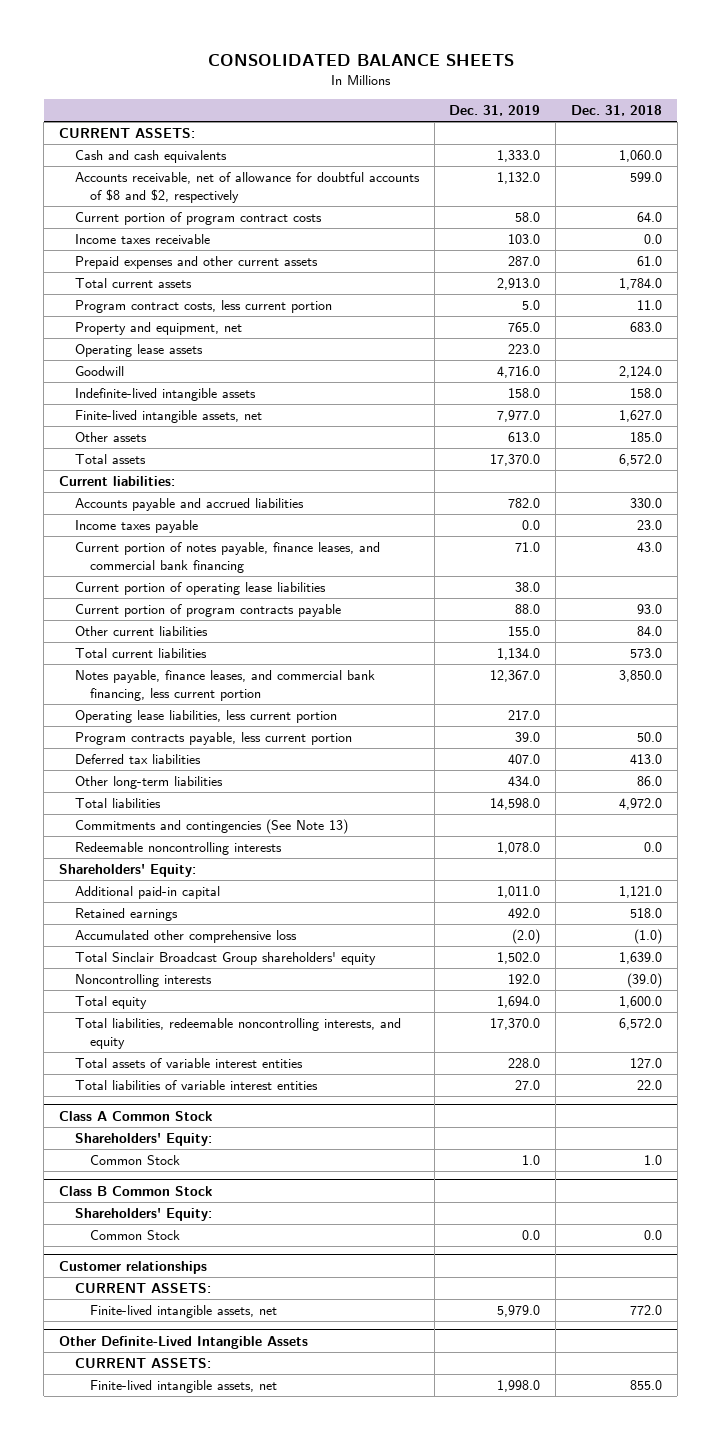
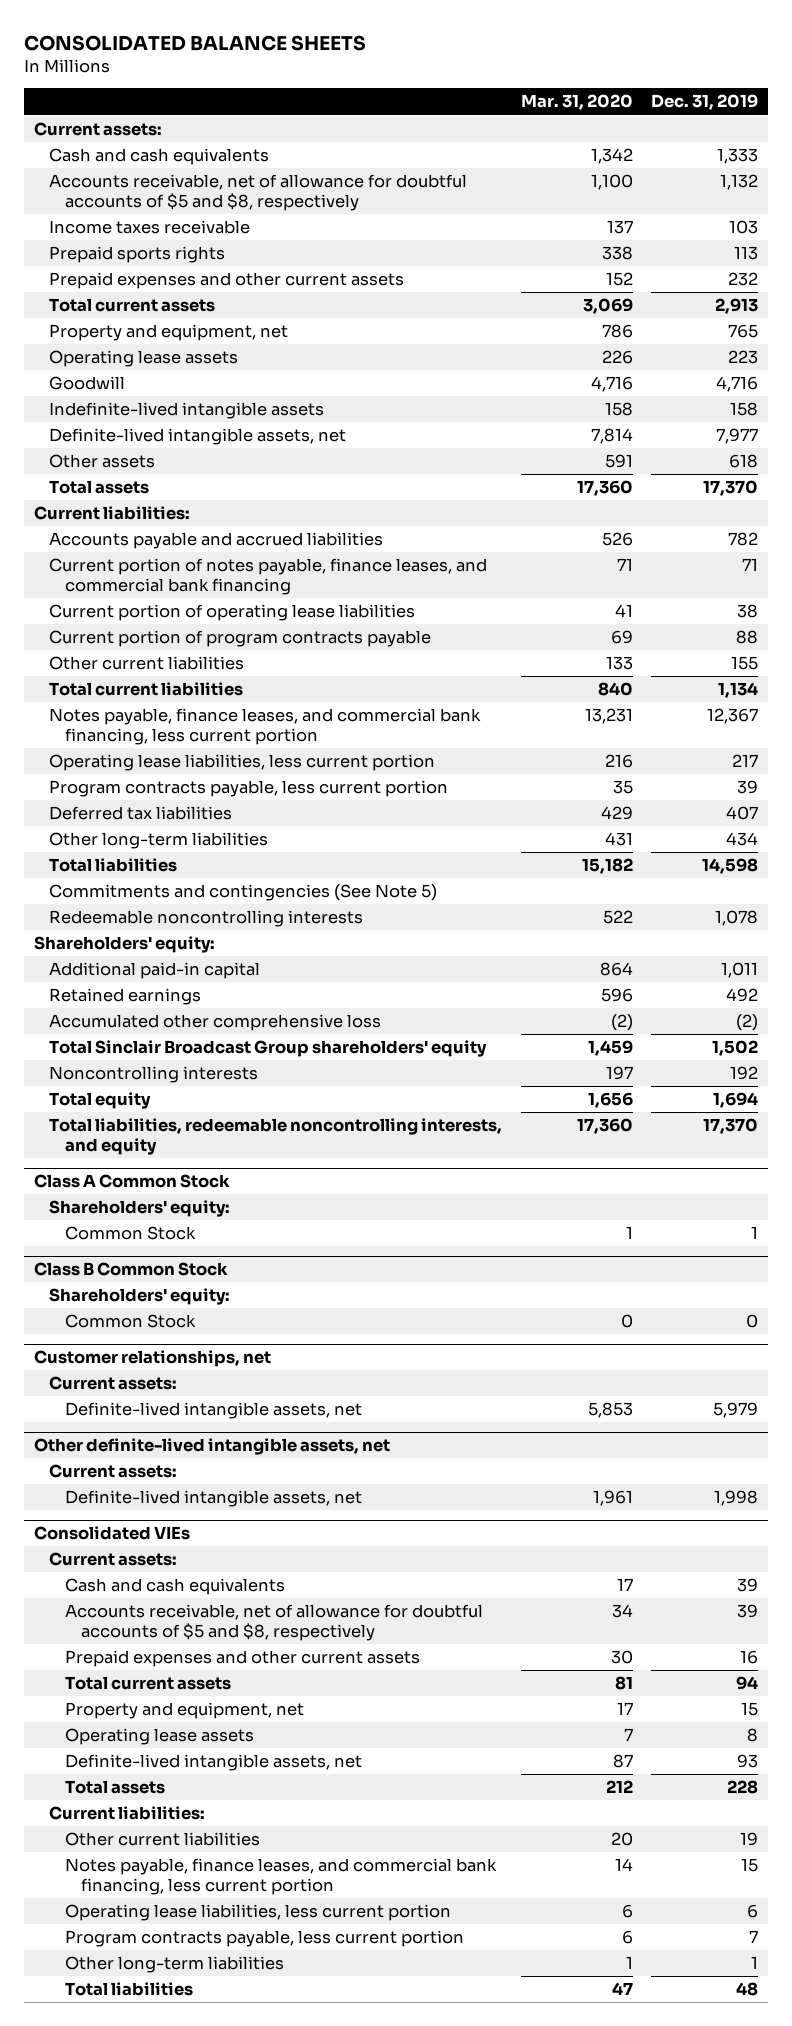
[571,105,663,117] Dec. 31, 2018 -> none
none -> [520,94,633,111] Mar. 31, 2020
[74,211,322,225] Current portion of program contract costs -> none
[74,299,332,313] Program contract costs, less current portion -> none
[58,127,195,138] CURRENT ASSETS: -> [33,122,162,137] Current assets:
[497,149,541,162] 1,333.0 -> [717,148,759,165] 1,333
[74,171,420,203] Accounts receivable, net of allowance for doubtful accounts of $8 and $2, respectively -> [49,174,468,212] Accounts receivable, net of allowance for doubtful accounts of $5 and $8, respectively
[497,171,541,184] 1,132.0 -> [720,174,759,191] 1,132
[508,233,541,244] 103.0 -> [729,220,759,235] 103
none -> [49,246,226,264] Prepaid sports rights
[508,255,541,266] 287.0 -> [728,272,759,287] 232
[497,277,541,290] 2,913.0 -> [715,298,759,315] 2,913
[508,321,541,332] 765.0 -> [728,324,759,339] 765
[508,343,541,354] 223.0 -> [728,350,759,365] 223
[497,365,541,378] 4,716.0 -> [716,376,759,393] 4,716
[508,387,541,398] 158.0 -> [730,402,759,417] 158
[74,409,262,423] Finite-lived intangible assets, net -> [49,428,347,446] Definite-lived intangible assets, net
[497,409,541,422] 7,977.0 -> [716,428,759,445] 7,977
[508,431,541,442] 613.0 -> [729,454,759,469] 618
[490,453,541,466] 17,370.0 -> [703,480,759,497] 17,370
[74,519,198,533] Income taxes payable -> none
[74,1057,303,1068] Total assets of variable interest entities -> none
[74,1079,318,1090] Total liabilities of variable interest entities -> none
[508,497,541,508] 782.0 -> [728,532,759,547] 782
[515,541,541,552] 71.0 -> [742,558,759,572] 71
[515,581,541,592] 38.0 -> [737,604,759,619] 38
[515,603,541,614] 88.0 -> [736,630,759,645] 88
[508,625,541,636] 155.0 -> [731,656,759,671] 155
[497,647,541,660] 1,134.0 -> [718,682,759,699] 1,134
[490,669,541,682] 12,367.0 -> [707,708,759,725] 12,367
[508,709,541,720] 217.0 -> [732,754,759,768] 217
[515,731,541,742] 39.0 -> [737,780,759,795] 39
[508,753,541,764] 407.0 -> [726,806,759,821] 407
[508,775,541,786] 434.0 -> [726,832,759,847] 434
[490,797,541,810] 14,598.0 -> [702,858,759,875] 14,598
[74,818,348,834] Commitments and contingencies (See Note 13) -> [49,884,438,902] Commitments and contingencies (See Note 5)
[497,841,541,854] 1,078.0 -> [715,910,759,927] 1,078
[58,863,196,877] Shareholders' Equity: -> [33,936,215,954] Shareholders' equity:
[497,885,541,898] 1,011.0 -> [721,962,759,979] 1,011
[508,907,541,918] 492.0 -> [726,988,759,1003] 492
[512,928,541,944] (2.0) -> [736,1014,759,1032] (2)
[497,951,541,964] 1,502.0 -> [712,1040,759,1057] 1,502
[508,973,541,984] 192.0 -> [730,1066,759,1081] 192
[497,995,541,1008] 1,694.0 -> [713,1092,759,1109] 1,694
[490,1017,541,1030] 17,370.0 -> [703,1118,759,1135] 17,370
[74,1132,212,1146] Shareholders' Equity: -> [49,1200,231,1218] Shareholders' equity:
[522,1154,541,1165] 1.0 -> [751,1226,759,1240] 1
[74,1207,212,1221] Shareholders' Equity: -> [49,1288,231,1306] Shareholders' equity:
[522,1229,541,1240] 0.0 -> [746,1314,759,1329] 0
[58,1260,207,1274] Customer relationships -> [33,1350,271,1368] Customer relationships, net
[74,1282,211,1293] CURRENT ASSETS: -> [49,1376,178,1391] Current assets:
[90,1304,278,1318] Finite-lived intangible assets, net -> [65,1402,363,1420] Definite-lived intangible assets, net
[497,1304,541,1317] 5,979.0 -> [713,1402,759,1419] 5,979
[58,1335,308,1349] Other Definite-Lived Intangible Assets -> [33,1438,390,1456] Other definite-lived intangible assets, net
[74,1357,211,1368] CURRENT ASSETS: -> [49,1464,178,1479] Current assets:
[90,1379,278,1393] Finite-lived intangible assets, net -> [65,1490,363,1508] Definite-lived intangible assets, net
[497,1379,541,1392] 1,998.0 -> [714,1490,759,1507] 1,998
none -> [33,1526,190,1541] Consolidated VIEs
none -> [49,1552,178,1567] Current assets:
none -> [65,1578,286,1596] Cash and cash equivalents
none -> [65,1604,484,1642] Accounts receivable, net of allowance for doubtful accounts of $5 and $8, respectively
none -> [65,1650,421,1668] Prepaid expenses and other current assets
none -> [65,1676,232,1691] Total current assets
none -> [65,1702,305,1720] Property and equipment, net
none -> [65,1728,255,1746] Operating lease assets
none -> [65,1754,363,1772] Definite-lived intangible assets, net
none -> [65,1780,166,1795] Total assets
none -> [49,1806,206,1821] Current liabilities:
none -> [65,1832,261,1847] Other current liabilities
none -> [65,1858,498,1896] Notes payable, finance leases, and commercial bank financing, less current portion
none -> [65,1904,452,1922] Operating lease liabilities, less current portion
none -> [65,1930,465,1948] Program contracts payable, less current portion
none -> [65,1956,285,1974] Other long-term liabilities
none -> [65,1982,194,1997] Total liabilities

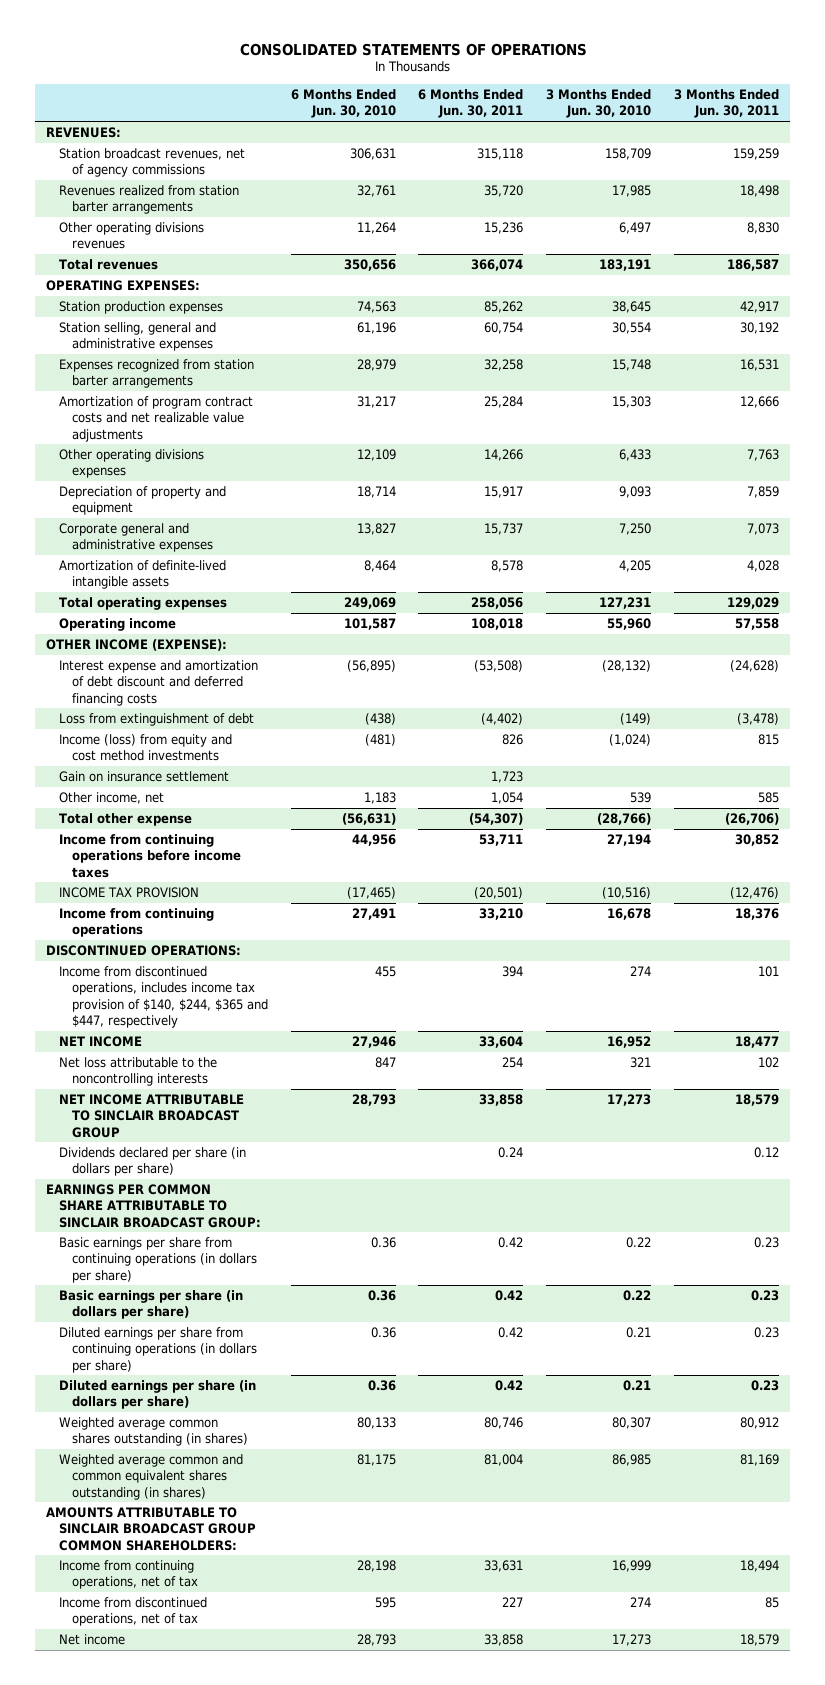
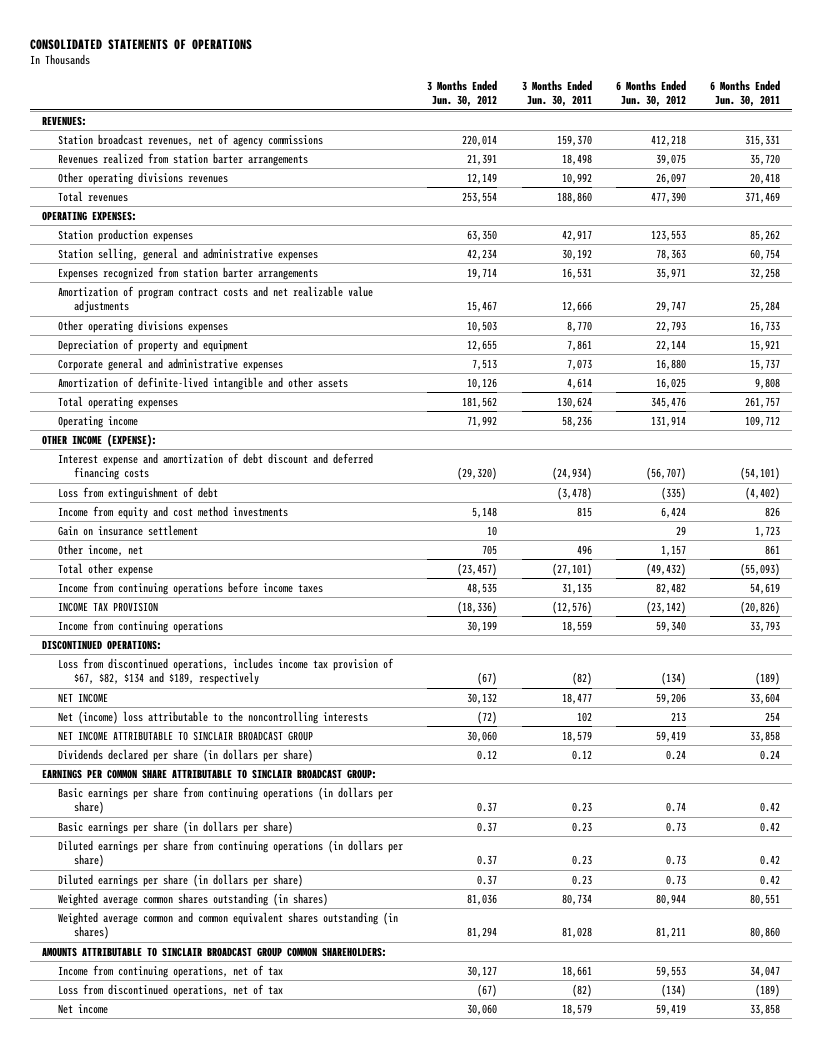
[290,89,396,119] 6 Months Ended Jun. 30, 2010 -> none
[546,89,652,119] 3 Months Ended Jun. 30, 2010 -> none
none -> [427,79,498,108] 3 Months Ended Jun. 30, 2012
none -> [615,79,686,108] 6 Months Ended Jun. 30, 2012
[477,148,524,161] 315,118 -> [744,134,780,146] 315,331
[732,148,779,161] 159,259 -> [556,134,592,146] 159,370
[484,222,524,235] 15,236 -> [749,172,780,184] 20,418
[746,222,779,235] 8,830 -> [561,172,592,184] 10,992
[471,259,524,272] 366,074 -> [744,191,780,203] 371,469
[726,259,779,272] 186,587 -> [556,191,592,203] 188,860
[484,449,524,462] 14,266 -> [749,320,780,332] 16,733
[746,449,779,462] 7,763 -> [566,320,592,332] 8,770
[484,486,524,499] 15,917 -> [749,339,780,351] 15,921
[746,486,779,499] 7,859 -> [566,339,592,351] 7,861
[59,560,227,590] Amortization of definite-lived intangible assets -> [58,376,349,390] Amortization of definite-lived intangible and other assets
[491,560,524,573] 8,578 -> [754,377,780,389] 9,808
[746,560,779,573] 4,028 -> [566,377,592,389] 4,614
[471,597,524,610] 258,056 -> [744,396,780,408] 261,757
[726,597,779,610] 129,029 -> [556,396,592,408] 130,624
[471,618,524,631] 108,018 -> [744,415,780,427] 109,712
[734,618,779,631] 57,558 -> [561,415,592,427] 58,236
[474,660,524,673] (53,508) -> [739,467,780,481] (54,101)
[729,660,779,673] (24,628) -> [551,467,592,481] (24,934)
[59,734,233,762] Income (loss) from equity and cost method investments -> [58,505,289,519] Income from equity and cost method investments
[491,792,524,805] 1,054 -> [764,544,780,555] 861
[757,792,779,804] 585 -> [576,544,592,555] 496
[469,813,524,826] (54,307) -> [739,562,780,576] (55,093)
[724,813,779,826] (26,706) -> [551,562,592,576] (27,101)
[479,834,524,847] 53,711 -> [749,582,780,594] 54,619
[734,834,779,847] 30,852 -> [561,582,592,594] 31,135
[474,887,524,900] (20,501) -> [739,600,780,614] (20,826)
[729,887,779,900] (12,476) -> [551,600,592,614] (12,576)
[479,908,524,921] 33,210 -> [749,620,780,632] 33,793
[734,908,779,921] 18,376 -> [561,620,592,632] 18,559
[59,966,269,1028] Income from discontinued operations, includes income tax provision of $140, $244, $365 and $447, respectively -> [58,657,395,686] Loss from discontinued operations, includes income tax provision of $67, $82, $134 and $189, respectively
[502,966,524,978] 394 -> [754,672,780,686] (189)
[757,966,779,978] 101 -> [571,672,592,686] (82)
[59,1057,218,1087] Net loss attributable to the noncontrolling interests -> [58,710,369,724] Net (income) loss attributable to the noncontrolling interests
[484,1417,524,1430] 80,746 -> [749,893,780,905] 80,551
[739,1417,779,1430] 80,912 -> [561,893,592,905] 80,734
[484,1454,524,1467] 81,004 -> [749,927,780,939] 80,860
[739,1454,779,1467] 81,169 -> [561,927,592,939] 81,028
[484,1560,524,1573] 33,631 -> [749,965,780,977] 34,047
[739,1560,779,1573] 18,494 -> [561,965,592,977] 18,661
[59,1597,208,1627] Income from discontinued operations, net of tax -> [58,983,284,997] Loss from discontinued operations, net of tax
[502,1597,524,1608] 227 -> [754,983,780,997] (189)
[764,1597,779,1609] 85 -> [571,983,592,997] (82)

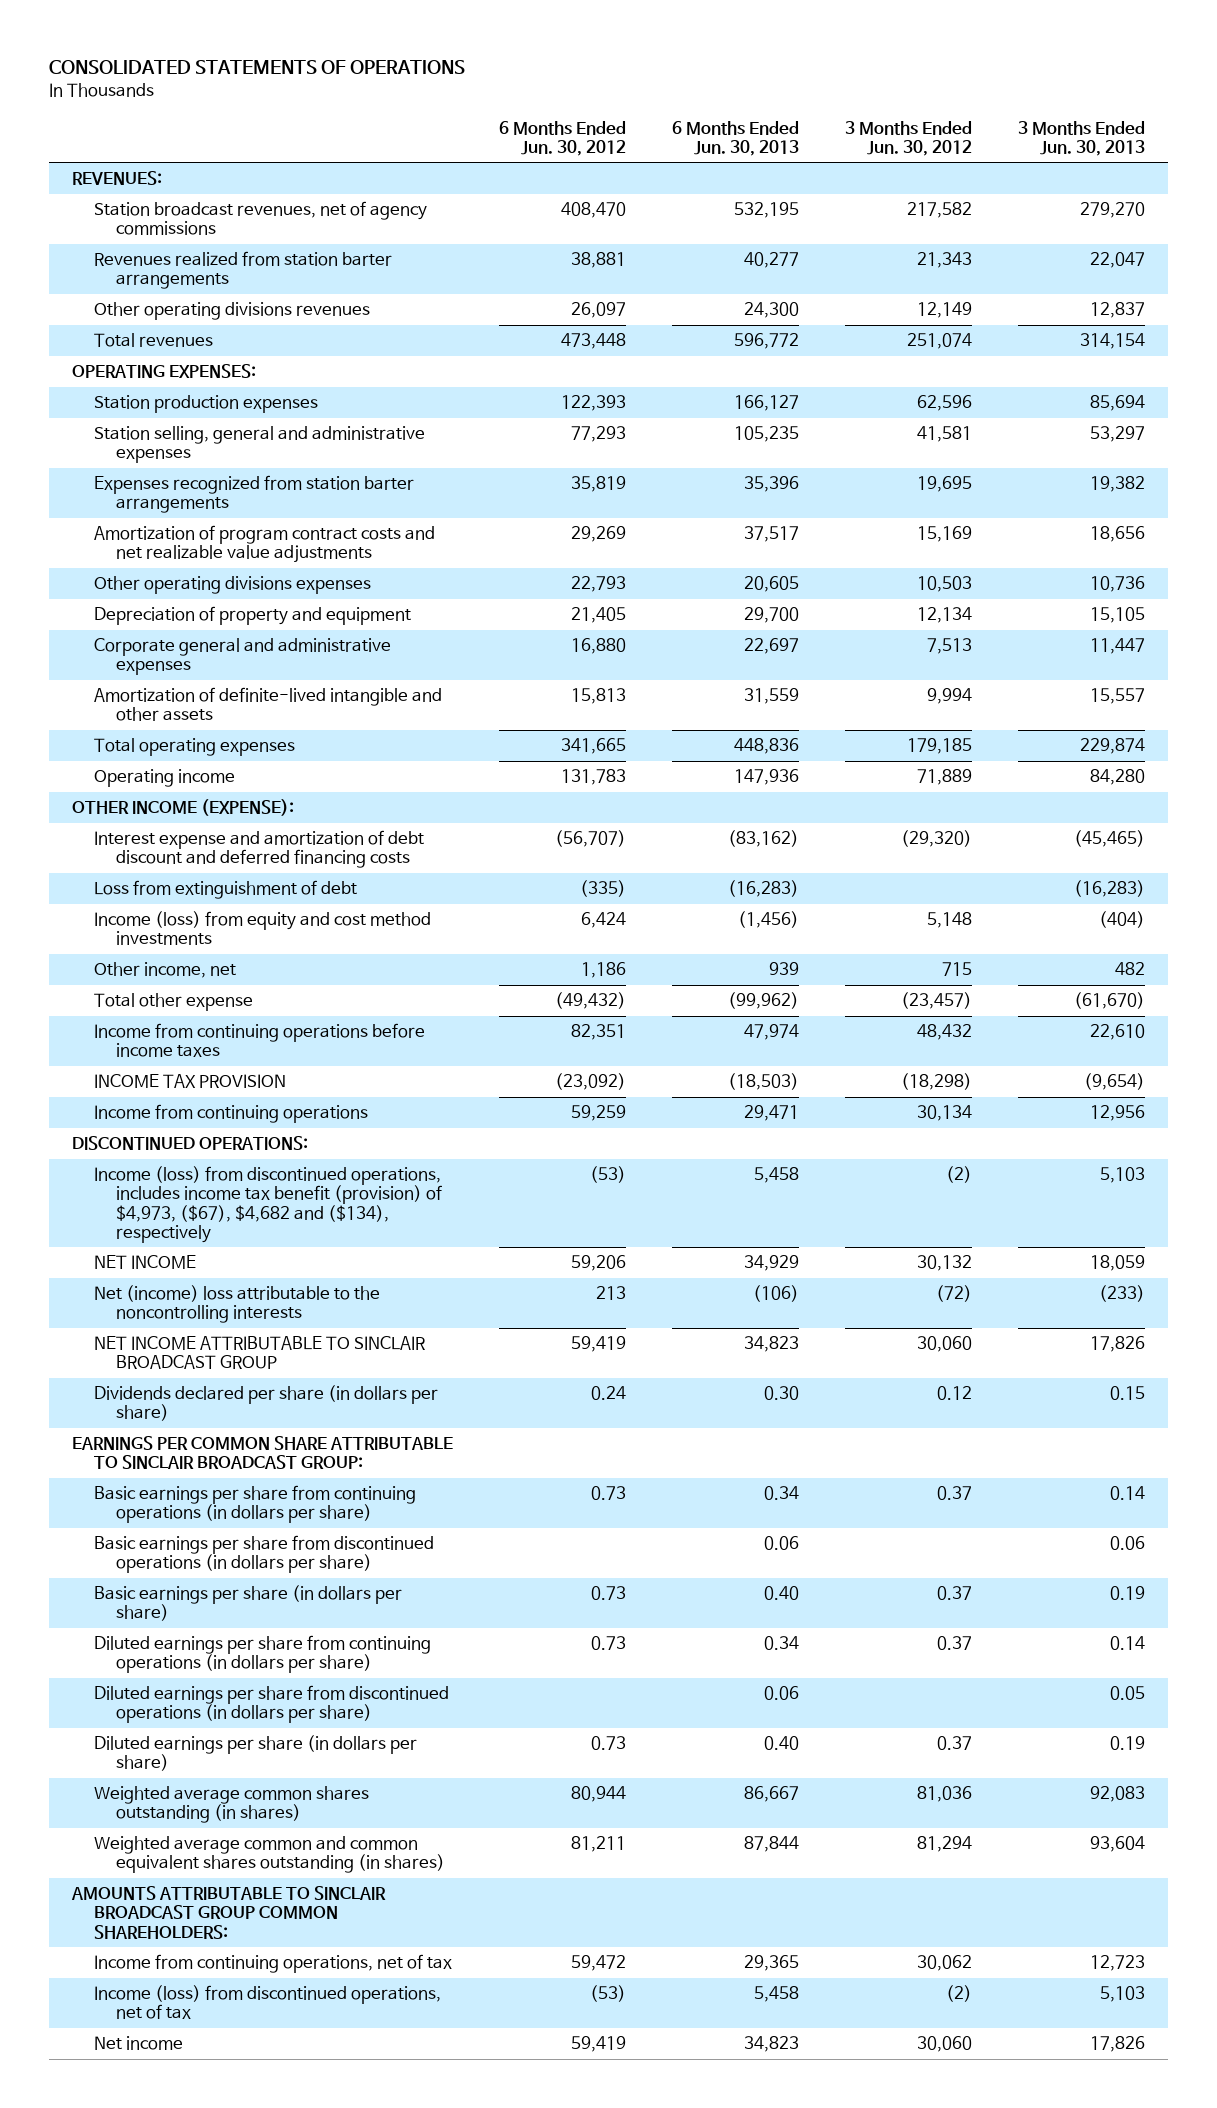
[521,79,592,108] 3 Months Ended Jun. 30, 2011 -> none
[709,79,780,108] 6 Months Ended Jun. 30, 2011 -> none
none -> [671,120,799,156] 6 Months Ended Jun. 30, 2013
none -> [1017,120,1145,156] 3 Months Ended Jun. 30, 2013
[462,134,498,146] 220,014 -> [906,202,972,219] 217,582
[650,134,686,146] 412,218 -> [560,202,626,219] 408,470
[467,153,498,165] 21,391 -> [916,252,972,269] 21,343
[655,153,686,165] 39,075 -> [570,252,626,269] 38,881
[462,191,498,203] 253,554 -> [906,333,972,350] 251,074
[650,191,686,203] 477,390 -> [560,333,626,350] 473,448
[467,229,498,241] 63,350 -> [916,395,972,412] 62,596
[650,229,686,241] 123,553 -> [560,395,626,412] 122,393
[467,248,498,260] 42,234 -> [916,426,972,443] 41,581
[655,248,686,260] 78,363 -> [570,426,626,443] 77,293
[467,267,498,279] 19,714 -> [916,476,972,493] 19,695
[655,267,686,279] 35,971 -> [570,476,626,493] 35,819
[467,301,498,313] 15,467 -> [916,526,972,543] 15,169
[655,301,686,313] 29,747 -> [570,526,626,543] 29,269
[467,339,498,351] 12,655 -> [916,607,972,624] 12,134
[655,339,686,351] 22,144 -> [570,607,626,624] 21,405
[467,377,498,389] 10,126 -> [926,688,972,705] 9,994
[655,377,686,389] 16,025 -> [570,688,626,705] 15,813
[462,396,498,408] 181,562 -> [906,738,972,755] 179,185
[650,396,686,408] 345,476 -> [560,738,626,755] 341,665
[467,415,498,427] 71,992 -> [916,769,972,786] 71,889
[650,415,686,427] 131,914 -> [560,769,626,786] 131,783
[58,524,199,536] Gain on insurance settlement -> none
[58,505,289,519] Income from equity and cost method investments -> [93,911,431,946] Income (loss) from equity and cost method investments
[482,544,498,555] 705 -> [941,962,972,977] 715
[660,544,686,556] 1,157 -> [580,962,626,979] 1,186
[467,582,498,594] 48,535 -> [916,1024,972,1041] 48,432
[655,582,686,594] 82,482 -> [570,1024,626,1041] 82,351
[457,600,498,614] (18,336) -> [900,1073,972,1091] (18,298)
[645,600,686,614] (23,142) -> [554,1073,626,1091] (23,092)
[467,620,498,632] 30,199 -> [916,1105,972,1122] 30,134
[655,620,686,632] 59,340 -> [570,1105,626,1122] 59,259
[58,657,395,686] Loss from discontinued operations, includes income tax provision of $67, $82, $134 and $189, respectively -> [93,1166,442,1243] Income (loss) from discontinued operations, includes income tax benefit (provision) of $4,973, ($67), $4,682 and ($134), respectively
[477,672,498,686] (67) -> [945,1166,972,1184] (2)
[660,672,686,686] (134) -> [589,1166,626,1184] (53)
[665,802,686,813] 0.74 -> [590,1486,626,1501] 0.73
none -> [93,1535,434,1574] Basic earnings per share from discontinued operations (in dollars per share)
none -> [93,1685,449,1724] Diluted earnings per share from discontinued operations (in dollars per share)
[467,965,498,977] 30,127 -> [916,1955,972,1972] 30,062
[655,965,686,977] 59,553 -> [570,1955,626,1972] 59,472
[58,983,284,997] Loss from discontinued operations, net of tax -> [93,1985,441,2020] Income (loss) from discontinued operations, net of tax
[477,983,498,997] (67) -> [945,1985,972,2003] (2)
[660,983,686,997] (134) -> [589,1985,626,2003] (53)

